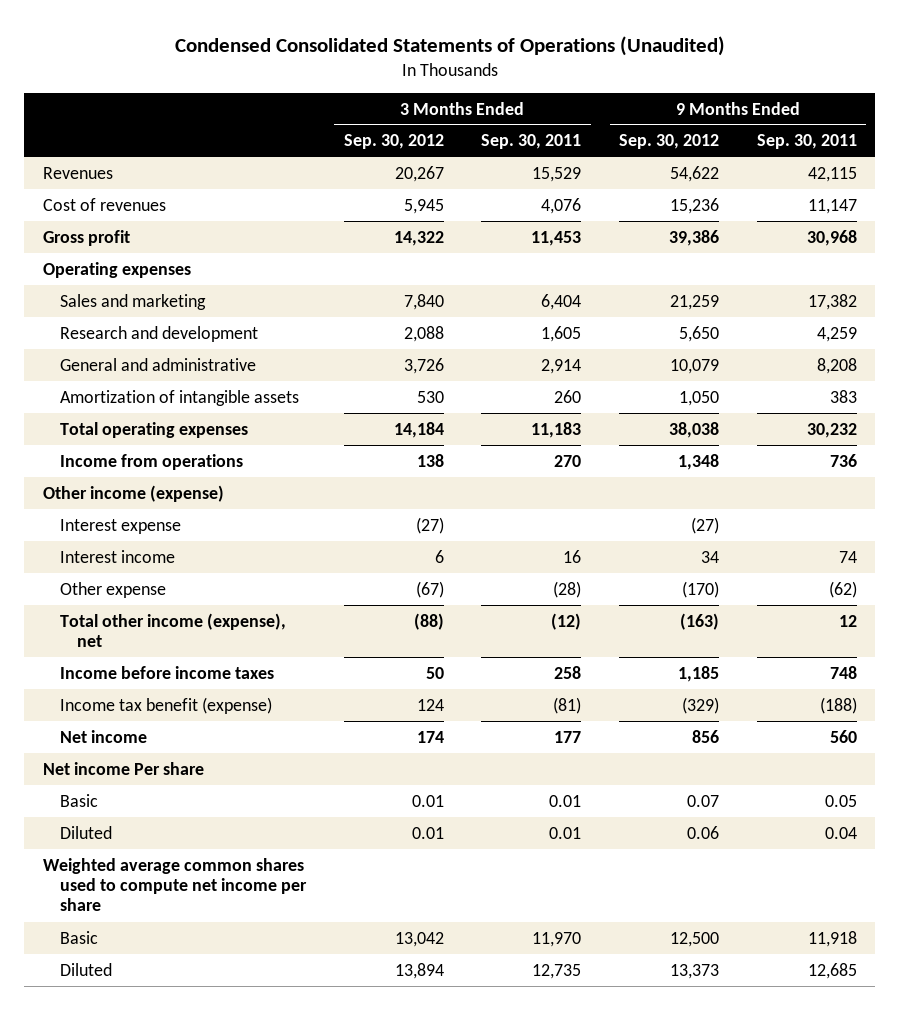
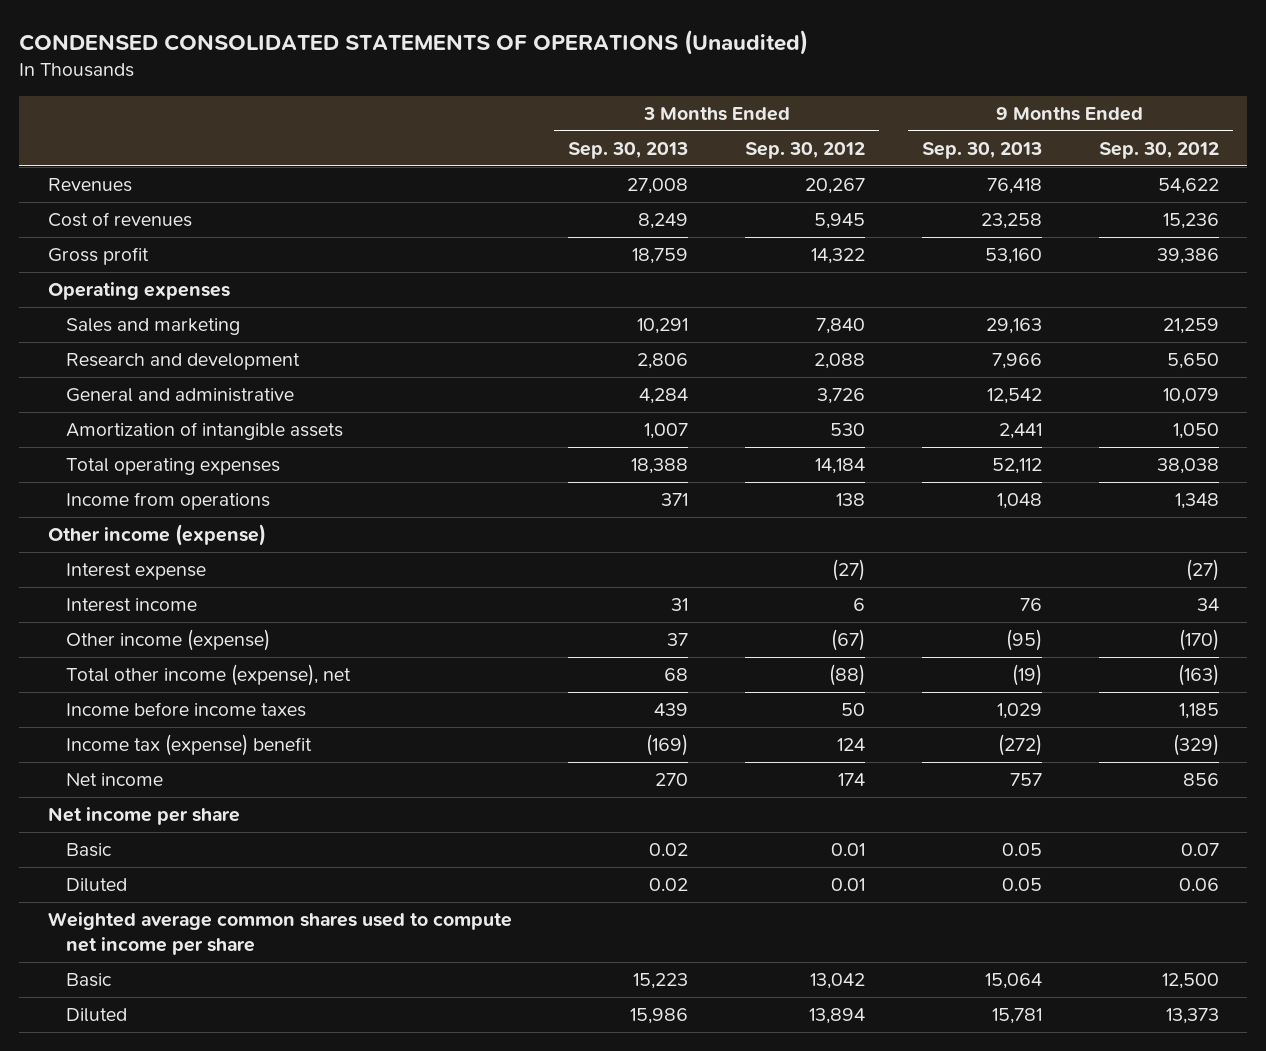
[174,35,725,56] Condensed Consolidated Statements of Operations (Unaudited) -> [19,29,809,55] CONDENSED CONSOLIDATED STATEMENTS OF OPERATIONS (Unaudited)
[481,134,582,150] Sep. 30, 2011 -> none
[756,134,857,150] Sep. 30, 2011 -> none
none -> [568,141,689,159] Sep. 30, 2013
none -> [921,141,1042,159] Sep. 30, 2013
[60,581,167,598] Other expense -> [66,629,271,652] Other income (expense)
[60,696,273,714] Income tax benefit (expense) -> [66,734,313,757] Income tax (expense) benefit
[43,761,205,775] Net income Per share -> [47,807,240,826] Net income per share

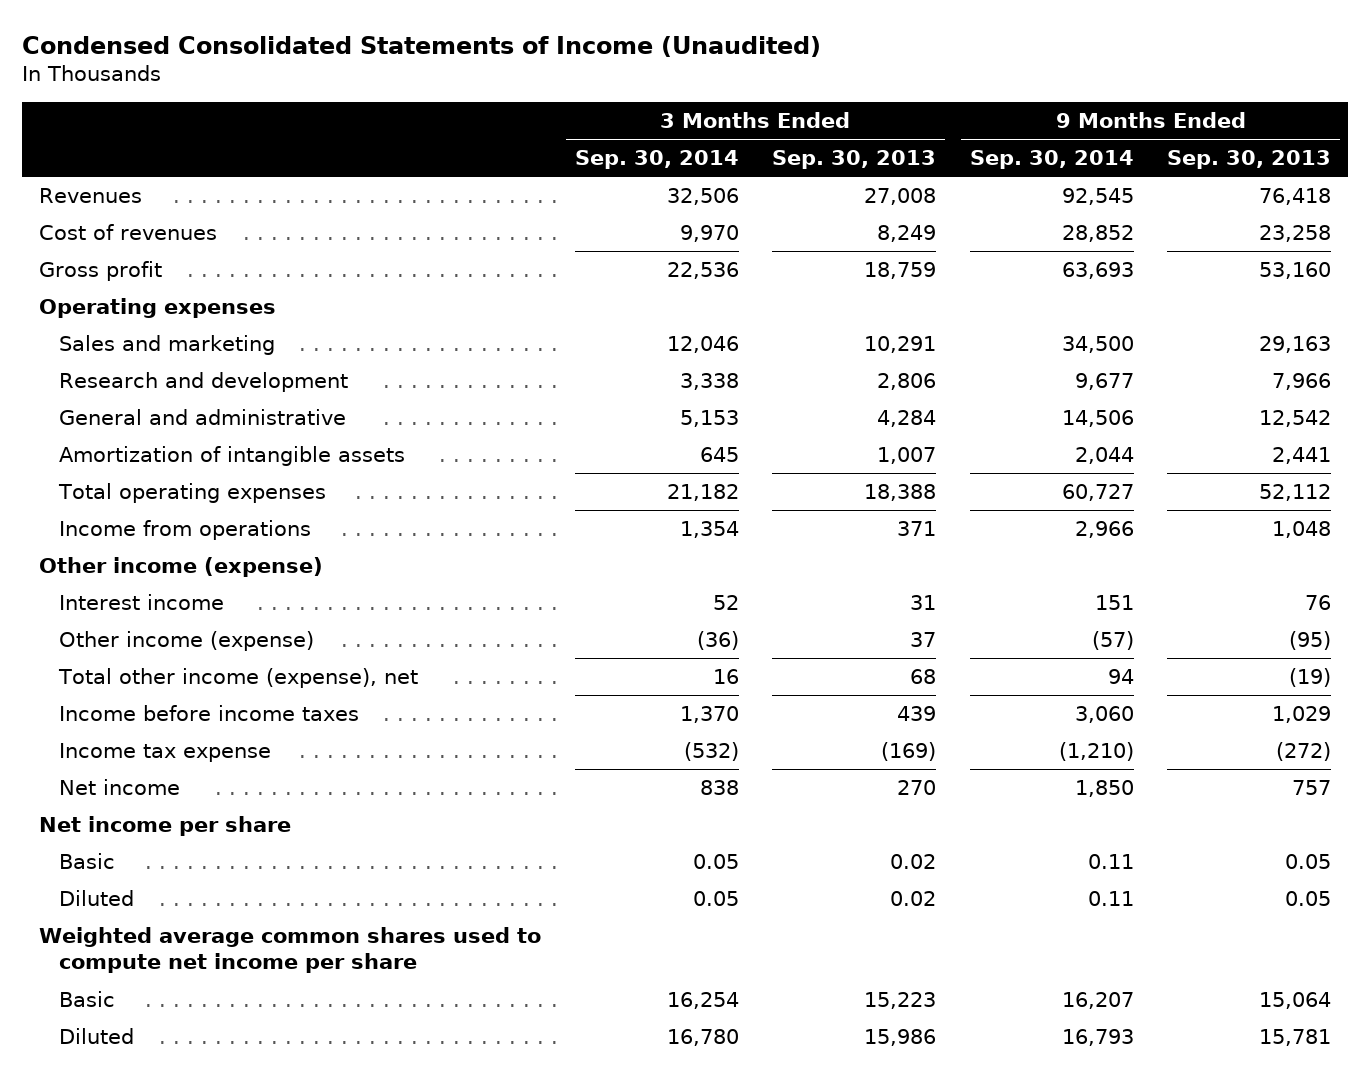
[19,29,809,55] CONDENSED CONSOLIDATED STATEMENTS OF OPERATIONS (Unaudited) -> [22,35,822,57] Condensed Consolidated Statements of Income (Unaudited)
[745,141,866,159] Sep. 30, 2012 -> none
[1098,141,1219,159] Sep. 30, 2012 -> none
none -> [574,150,739,170] Sep. 30, 2014
none -> [969,150,1134,170] Sep. 30, 2014
[66,563,207,581] Interest expense -> none
[66,734,313,757] Income tax (expense) benefit -> [59,743,272,763] Income tax expense

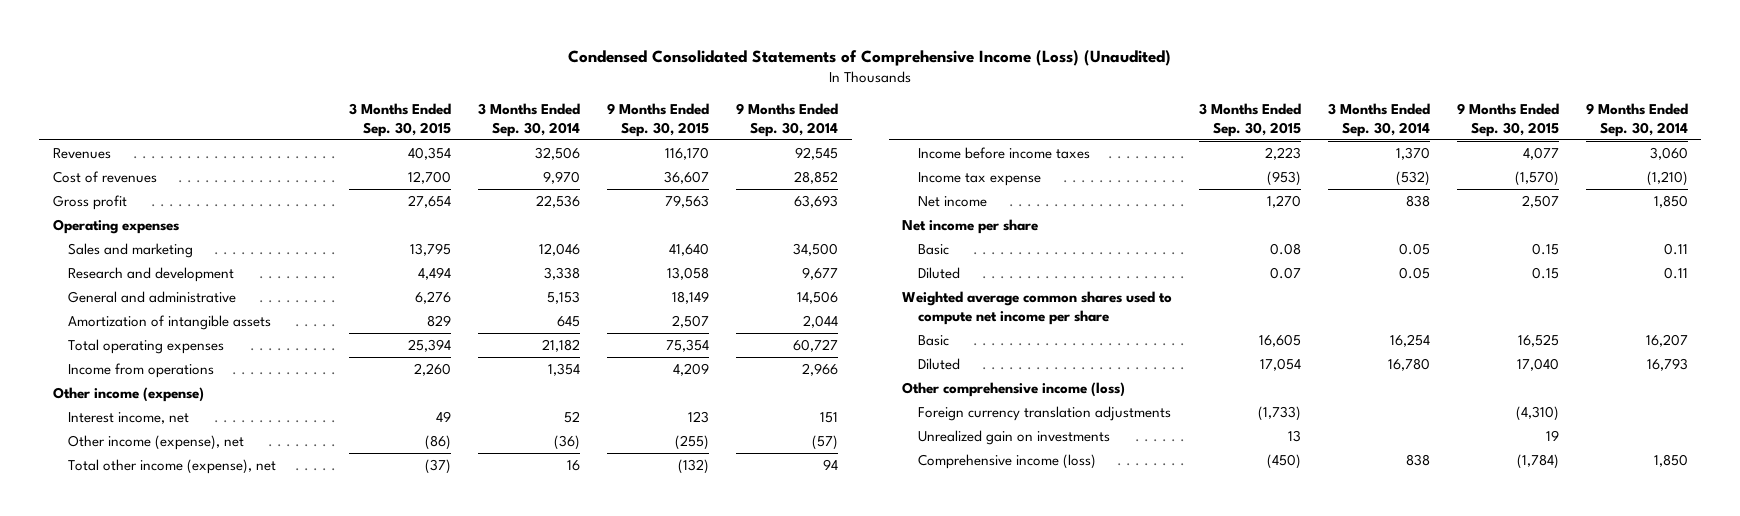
[22,35,822,57] Condensed Consolidated Statements of Income (Unaudited) -> [568,50,1172,67] Condensed Consolidated Statements of Comprehensive Income (Loss) (Unaudited)
[772,150,937,170] Sep. 30, 2013 -> none
[1167,150,1332,170] Sep. 30, 2013 -> none
none -> [349,102,452,138] 3 Months Ended Sep. 30, 2015
none -> [607,102,710,138] 9 Months Ended Sep. 30, 2015
[59,594,225,611] Interest income -> [68,411,190,424] Interest income, net
[59,631,315,652] Other income (expense) -> [68,434,245,450] Other income (expense), net
none -> [902,381,1126,397] Other comprehensive income (loss)
none -> [917,405,1171,421] Foreign currency translation adjustments
none -> [917,429,1110,445] Unrealized gain on investments
none -> [917,453,1096,469] Comprehensive income (loss)

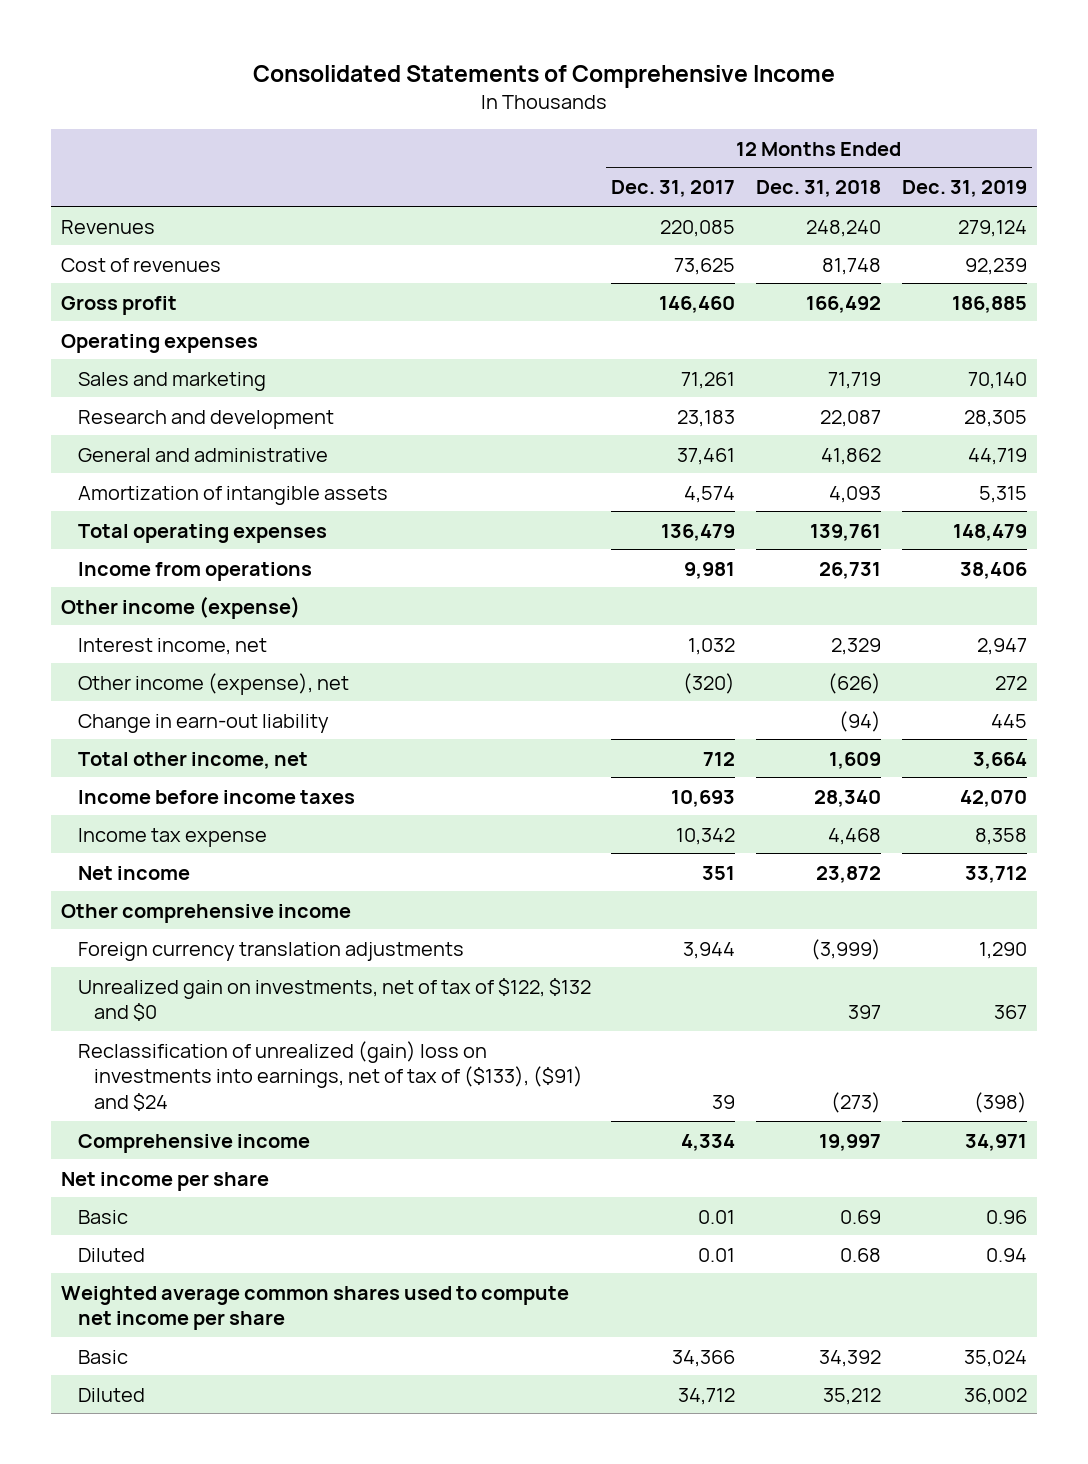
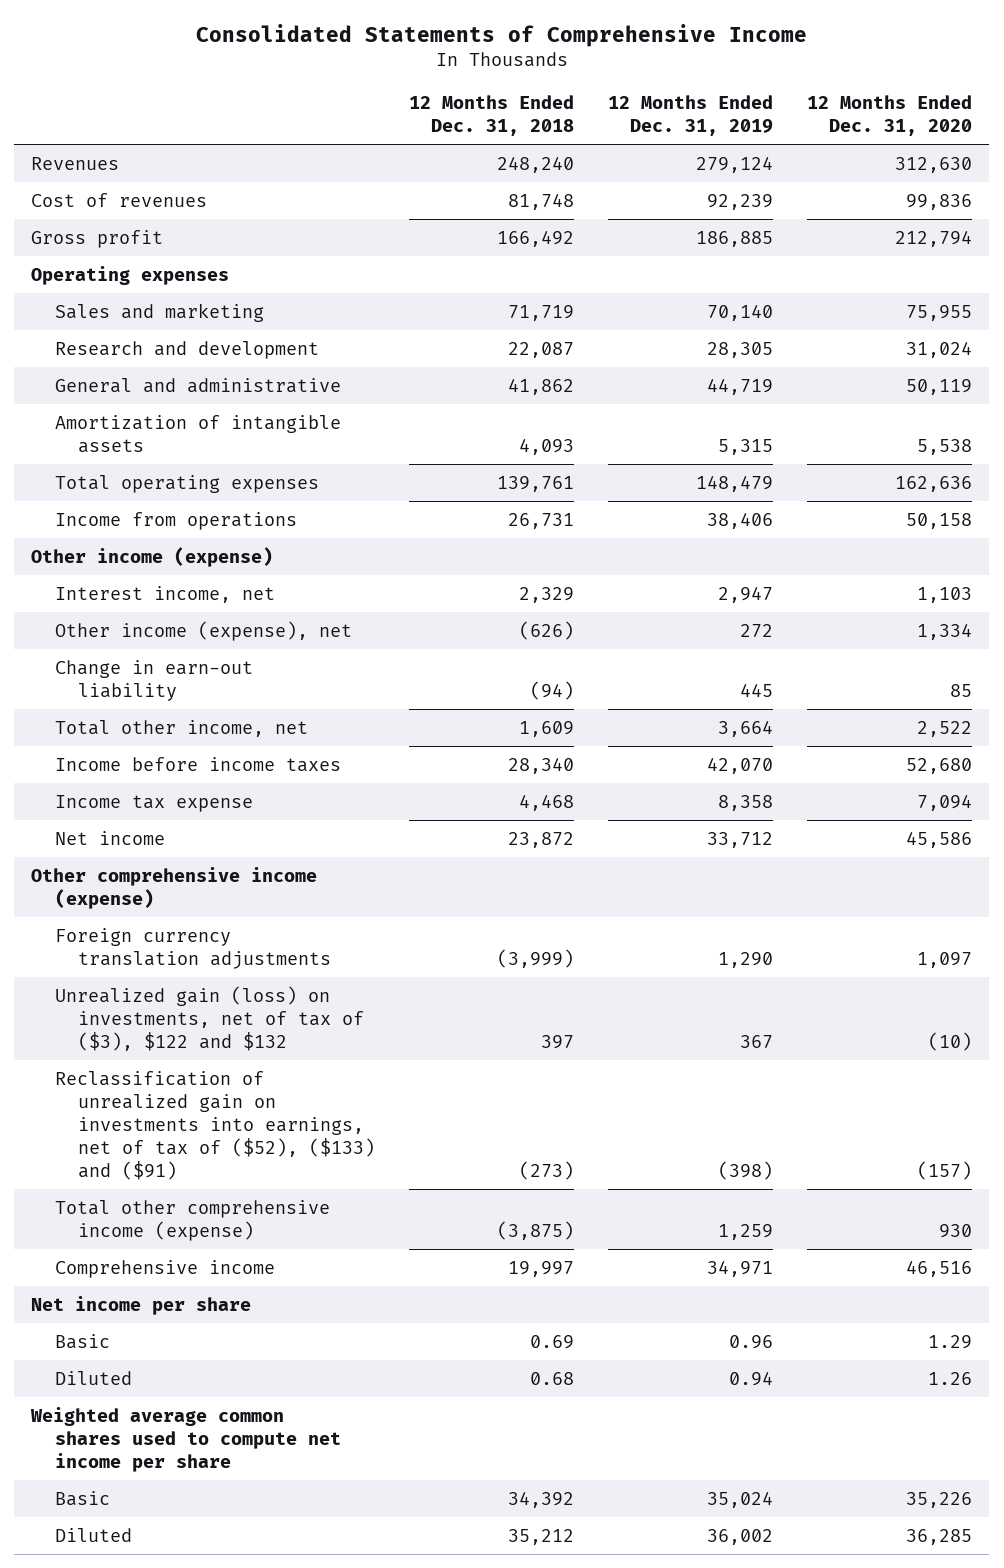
[611,180,736,198] Dec. 31, 2017 -> none
none -> [807,95,973,137] 12 Months Ended Dec. 31, 2020
[61,903,352,923] Other comprehensive income -> [31,866,318,909] Other comprehensive income (expense)
[77,977,591,1022] Unrealized gain on investments, net of tax of $122, $132 and $0 -> [54,985,365,1052] Unrealized gain (loss) on investments, net of tax of ($3), $122 and $132
[77,1040,584,1111] Reclassification of unrealized (gain) loss on investments into earnings, net of tax of ($133), ($91) and $24 -> [54,1070,376,1181] Reclassification of unrealized gain on investments into earnings, net of tax of ($52), ($133) and ($91)
none -> [54,1199,330,1241] Total other comprehensive income (expense)

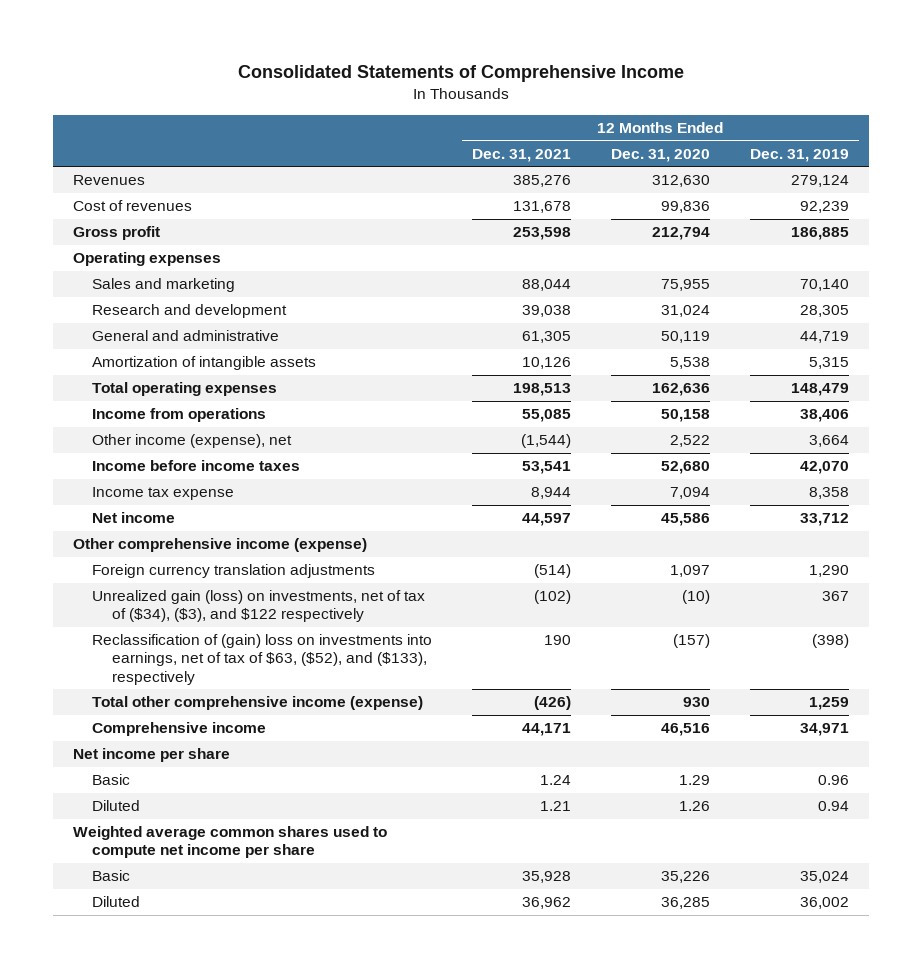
[409,95,575,137] 12 Months Ended Dec. 31, 2018 -> none
none -> [472,148,572,162] Dec. 31, 2021
[31,546,274,567] Other income (expense) -> none
[54,585,275,603] Interest income, net -> none
[54,659,253,701] Change in earn-out liability -> none
[54,719,308,737] Total other income, net -> none
[740,623,774,637] 272 -> [808,435,849,448] 3,664
[917,623,973,640] 1,334 -> [669,435,710,448] 2,522
[54,985,365,1052] Unrealized gain (loss) on investments, net of tax of ($3), $122 and $132 -> [92,590,426,623] Unrealized gain (loss) on investments, net of tax of ($34), ($3), and $122 respectively
[54,1070,376,1181] Reclassification of unrealized gain on investments into earnings, net of tax of ($52), ($133) and ($91) -> [92,634,433,685] Reclassification of (gain) loss on investments into earnings, net of tax of $63, ($52), and ($133), respectively

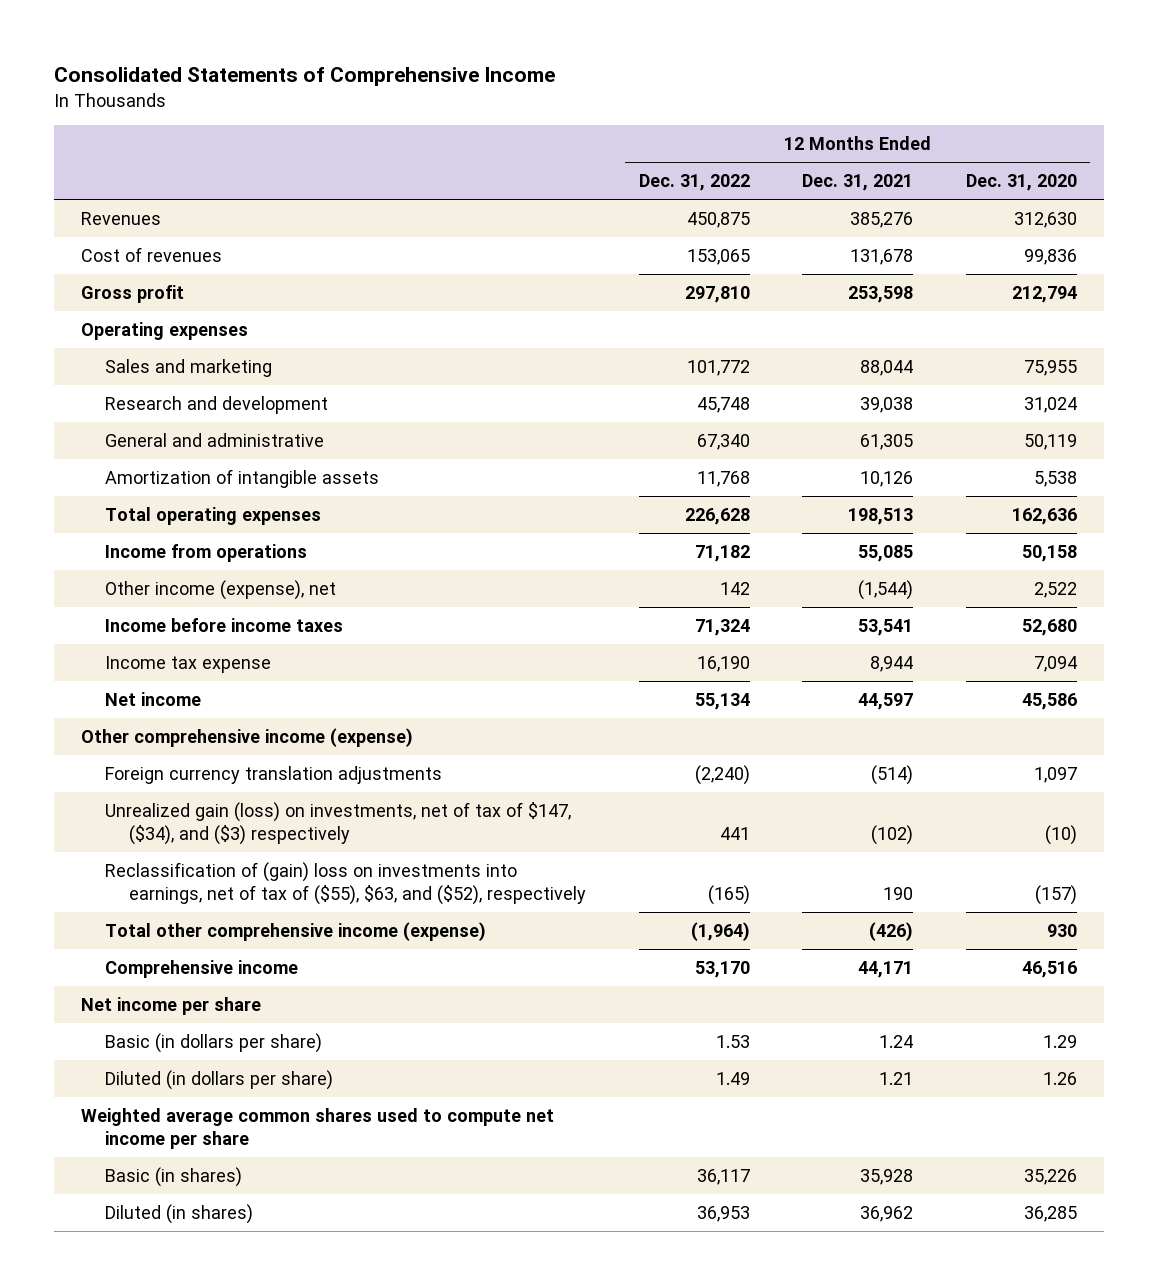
[749,148,849,162] Dec. 31, 2019 -> none
none -> [638,174,750,192] Dec. 31, 2022
[92,590,426,623] Unrealized gain (loss) on investments, net of tax of ($34), ($3), and $122 respectively -> [104,801,571,846] Unrealized gain (loss) on investments, net of tax of $147, ($34), and ($3) respectively
[92,634,433,685] Reclassification of (gain) loss on investments into earnings, net of tax of $63, ($52), and ($133), respectively -> [104,861,586,906] Reclassification of (gain) loss on investments into earnings, net of tax of ($55), $63, and ($52), respectively
[92,774,131,786] Basic -> [104,1032,322,1053] Basic (in dollars per share)
[92,800,141,812] Diluted -> [104,1069,333,1090] Diluted (in dollars per share)
[92,870,131,882] Basic -> [104,1166,242,1187] Basic (in shares)
[92,896,141,908] Diluted -> [104,1203,253,1224] Diluted (in shares)

